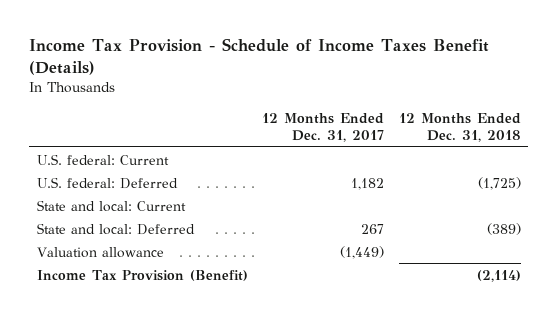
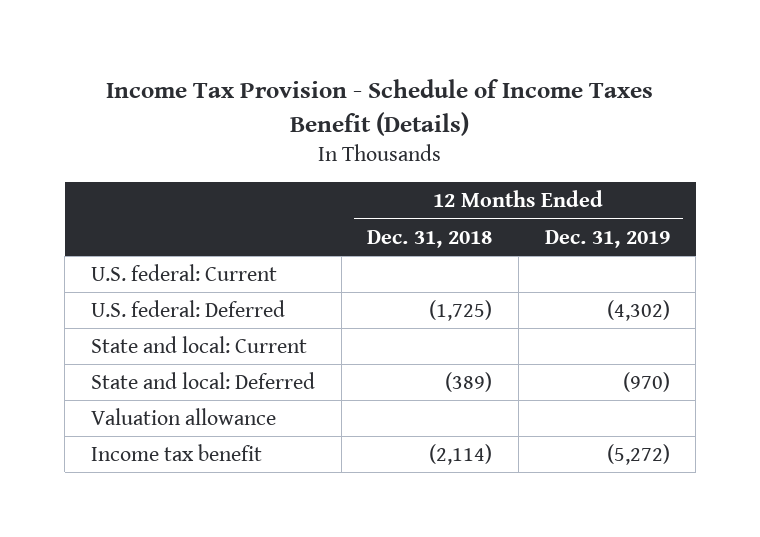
[262,113,385,142] 12 Months Ended Dec. 31, 2017 -> none
none -> [544,229,670,248] Dec. 31, 2019
[36,269,248,281] Income Tax Provision (Benefit) -> [90,443,262,461] Income tax benefit

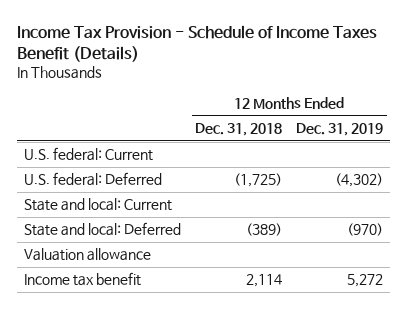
[429,443,493,465] (2,114) -> [246,274,283,288] 2,114
[606,443,670,465] (5,272) -> [347,274,384,288] 5,272

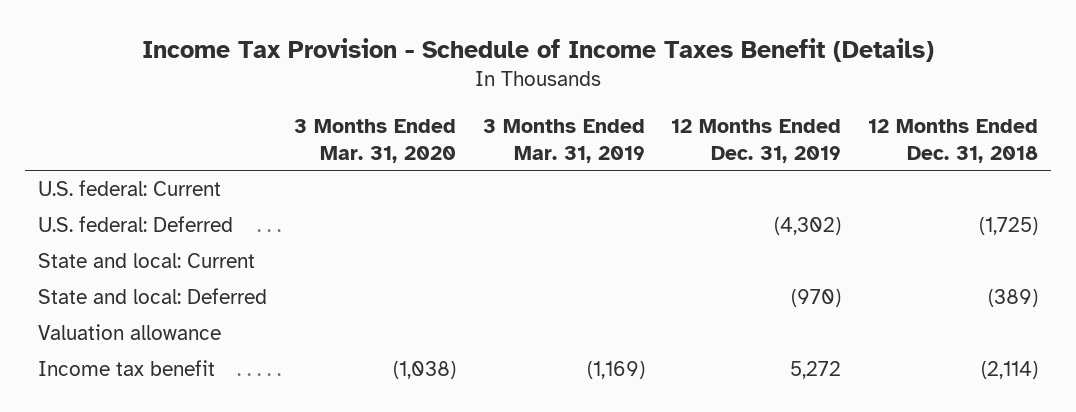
none -> [294,118,457,163] 3 Months Ended Mar. 31, 2020
none -> [482,118,645,163] 3 Months Ended Mar. 31, 2019
[246,274,283,288] 2,114 -> [981,360,1039,379] (2,114)

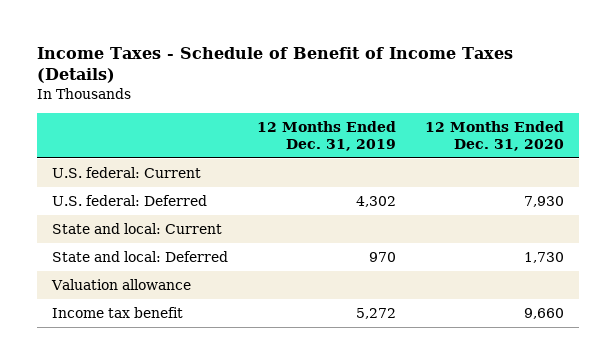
[142,37,935,62] Income Tax Provision - Schedule of Income Taxes Benefit (Details) -> [37,46,514,84] Income Taxes - Schedule of Benefit of Income Taxes (Details)
[294,118,457,163] 3 Months Ended Mar. 31, 2020 -> none
[482,118,645,163] 3 Months Ended Mar. 31, 2019 -> none
[868,118,1039,163] 12 Months Ended Dec. 31, 2018 -> none
none -> [425,120,565,152] 12 Months Ended Dec. 31, 2020
[774,216,842,235] (4,302) -> [355,195,396,207] 4,302
[791,288,842,307] (970) -> [368,251,396,262] 970

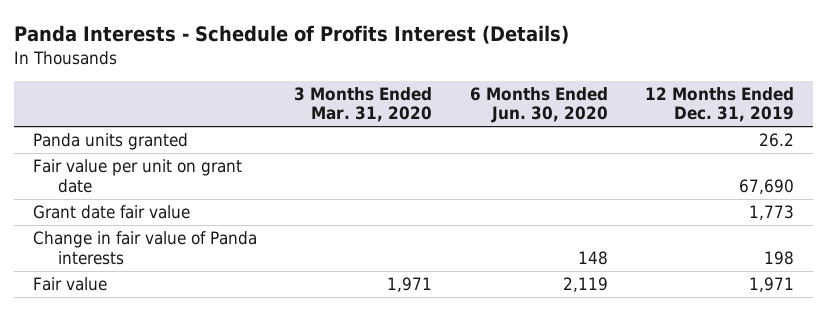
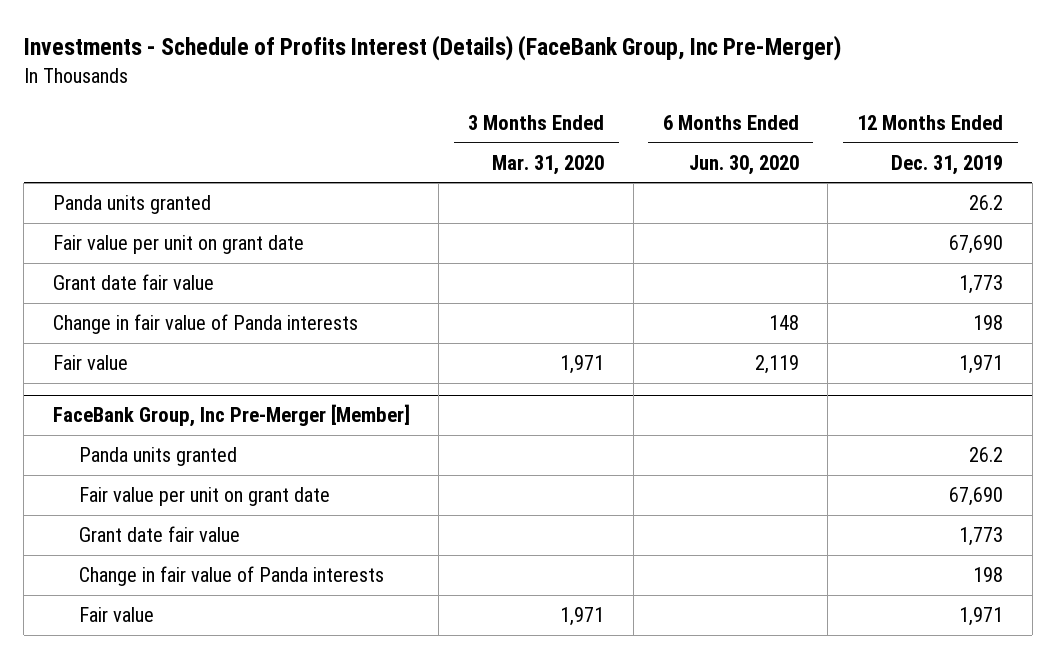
[14,24,570,44] Panda Interests - Schedule of Profits Interest (Details) -> [23,35,841,62] Investments - Schedule of Profits Interest (Details) (FaceBank Group, Inc Pre-Merger)
none -> [52,404,410,428] FaceBank Group, Inc Pre-Merger [Member]
none -> [79,447,238,467] Panda units granted
none -> [79,487,331,507] Fair value per unit on grant date
none -> [79,526,241,543] Grant date fair value
none -> [79,566,385,587] Change in fair value of Panda interests
none -> [79,607,155,623] Fair value

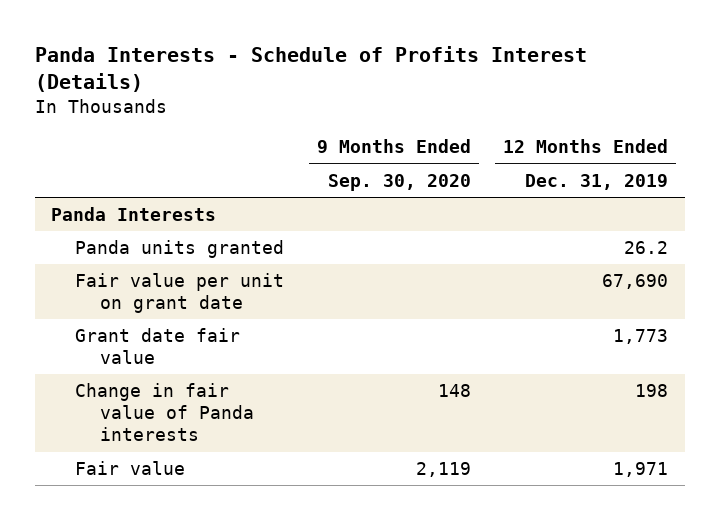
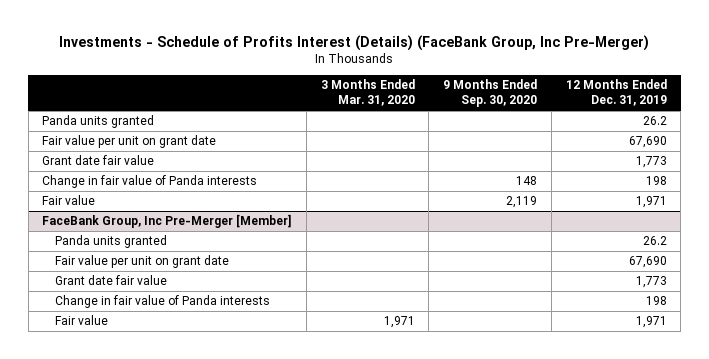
[34,45,587,93] Panda Interests - Schedule of Profits Interest (Details) -> [59,34,650,51] Investments - Schedule of Profits Interest (Details) (FaceBank Group, Inc Pre-Merger)
none -> [320,79,415,107] 3 Months Ended Mar. 31, 2020
[50,207,216,222] Panda Interests -> none
none -> [42,214,293,229] FaceBank Group, Inc Pre-Merger [Member]
none -> [54,235,167,249] Panda units granted
none -> [54,255,229,269] Fair value per unit on grant date
none -> [54,275,167,286] Grant date fair value
none -> [54,295,270,309] Change in fair value of Panda interests
none -> [54,315,108,326] Fair value

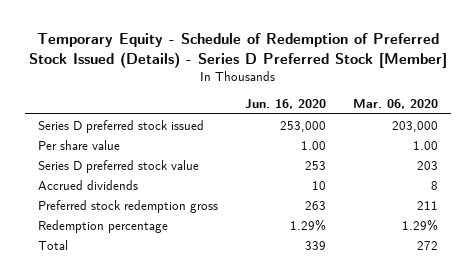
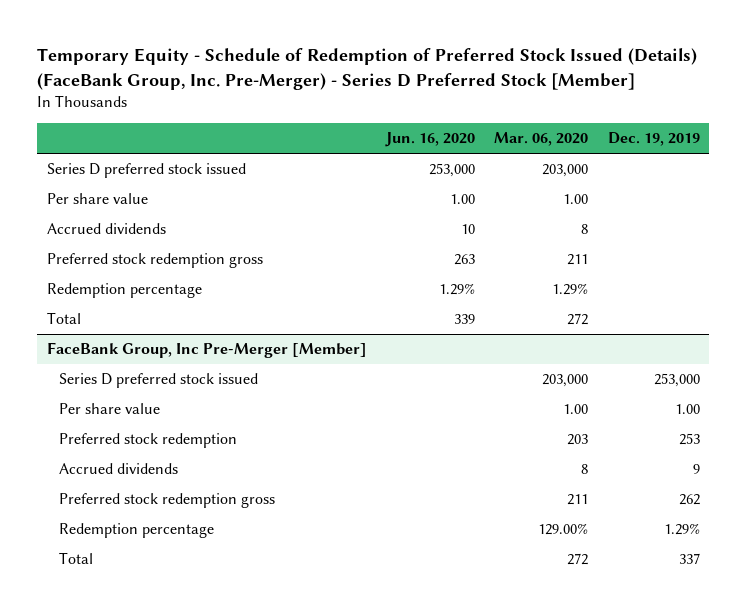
[29,33,448,68] Temporary Equity - Schedule of Redemption of Preferred Stock Issued (Details) - Series D Preferred Stock [Member] -> [36,48,697,90] Temporary Equity - Schedule of Redemption of Preferred Stock Issued (Details) (FaceBank Group, Inc. Pre-Merger) - Series D Preferred Stock [Member]
none -> [607,132,700,147] Dec. 19, 2019
[38,159,200,173] Series D preferred stock value -> none
none -> [46,342,367,359] FaceBank Group, Inc Pre-Merger [Member]
none -> [59,373,259,389] Series D preferred stock issued
none -> [59,403,161,415] Per share value
none -> [59,433,238,449] Preferred stock redemption
none -> [59,463,179,475] Accrued dividends
none -> [59,493,276,509] Preferred stock redemption gross
none -> [59,523,215,539] Redemption percentage
none -> [59,552,94,565] Total

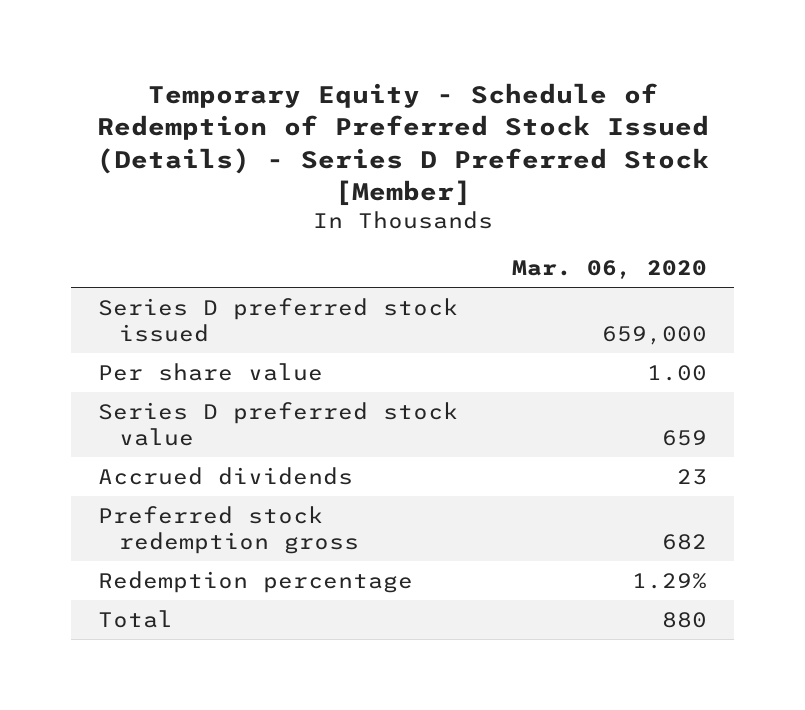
[36,48,697,90] Temporary Equity - Schedule of Redemption of Preferred Stock Issued (Details) (FaceBank Group, Inc. Pre-Merger) - Series D Preferred Stock [Member] -> [96,83,709,206] Temporary Equity - Schedule of Redemption of Preferred Stock Issued (Details) - Series D Preferred Stock [Member]
[384,132,475,148] Jun. 16, 2020 -> none
[607,132,700,147] Dec. 19, 2019 -> none
[542,164,589,178] 203,000 -> [602,325,708,345] 659,000
none -> [97,401,458,446] Series D preferred stock value
[581,224,589,235] 8 -> [677,468,708,485] 23
[567,254,589,266] 211 -> [662,533,708,550] 682
[46,342,367,359] FaceBank Group, Inc Pre-Merger [Member] -> none
[59,373,259,389] Series D preferred stock issued -> none
[59,403,161,415] Per share value -> none
[59,433,238,449] Preferred stock redemption -> none
[59,463,179,475] Accrued dividends -> none
[59,493,276,509] Preferred stock redemption gross -> none
[59,523,215,539] Redemption percentage -> none
[59,552,94,565] Total -> none
[567,313,589,326] 272 -> [662,611,708,628] 880

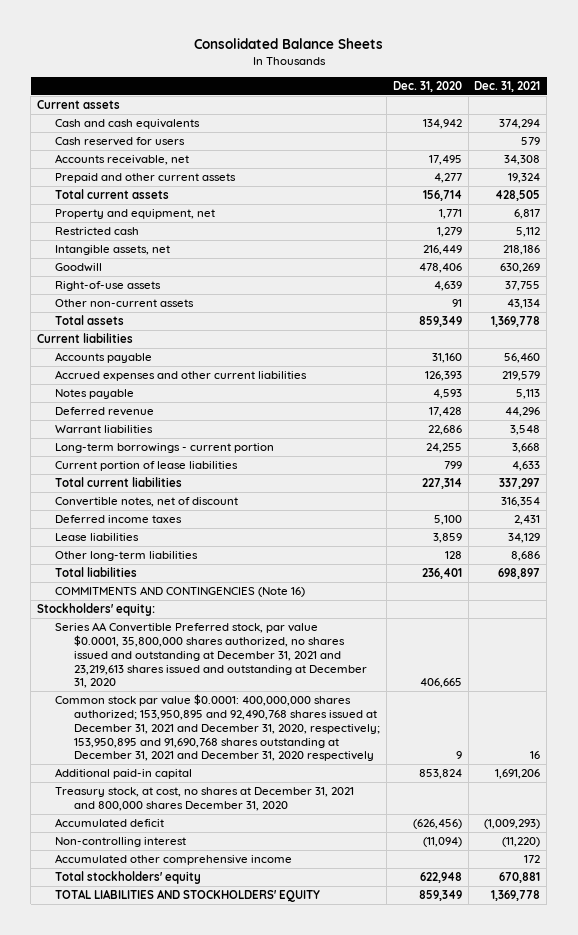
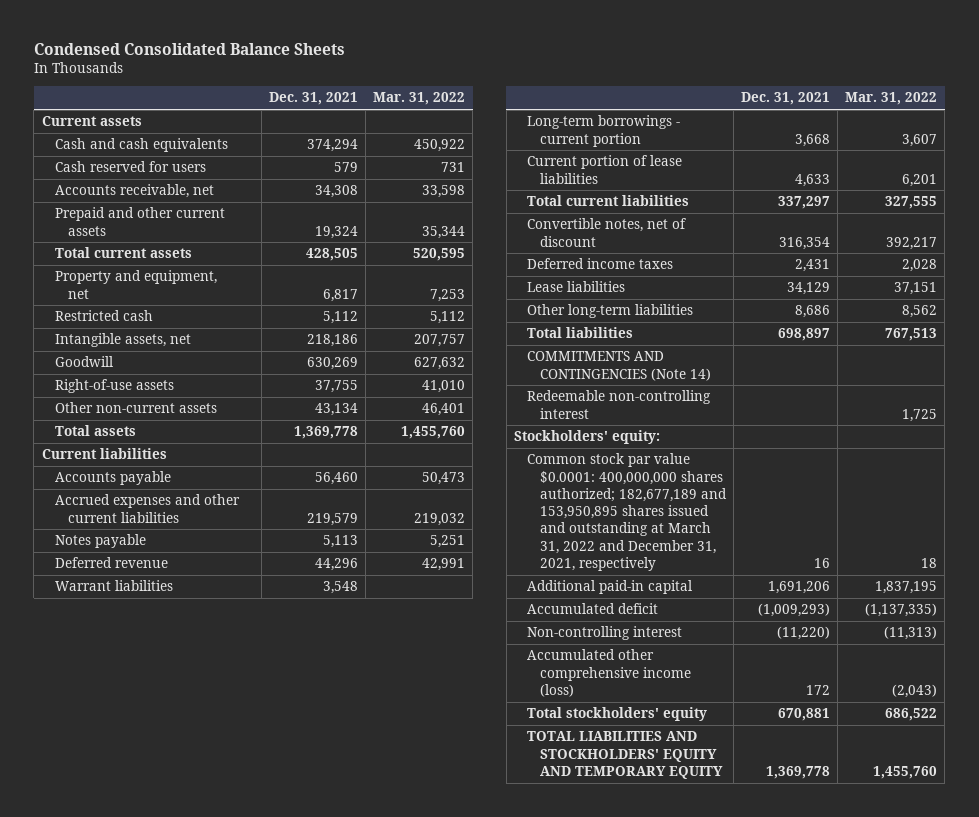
[193,37,383,49] Consolidated Balance Sheets -> [33,42,345,55] Condensed Consolidated Balance Sheets
[392,80,462,92] Dec. 31, 2020 -> none
none -> [373,92,466,106] Mar. 31, 2022
[55,586,306,598] COMMITMENTS AND CONTINGENCIES (Note 16) -> [526,351,711,381] COMMITMENTS AND CONTINGENCIES (Note 14)
none -> [526,390,711,419] Redeemable non-controlling interest
[55,622,367,689] Series AA Convertible Preferred stock, par value $0.0001, 35,800,000 shares authorized, no shares issued and outstanding at December 31, 2021 and 23,219,613 shares issued and outstanding at December 31, 2020 -> none
[55,694,380,762] Common stock par value $0.0001: 400,000,000 shares authorized; 153,950,895 and 92,490,768 shares issued at December 31, 2021 and December 31, 2020, respectively; 153,950,895 and 91,690,768 shares outstanding at December 31, 2021 and December 31, 2020 respectively -> [526,453,727,571] Common stock par value $0.0001: 400,000,000 shares authorized; 182,677,189 and 153,950,895 shares issued and outstanding at March 31, 2022 and December 31, 2021, respectively
[55,787,355,812] Treasury stock, at cost, no shares at December 31, 2021 and 800,000 shares December 31, 2020 -> none
[55,854,293,866] Accumulated other comprehensive income -> [526,649,691,697] Accumulated other comprehensive income (loss)
[55,889,321,903] TOTAL LIABILITIES AND STOCKHOLDERS' EQUITY -> [526,731,723,779] TOTAL LIABILITIES AND STOCKHOLDERS' EQUITY AND TEMPORARY EQUITY

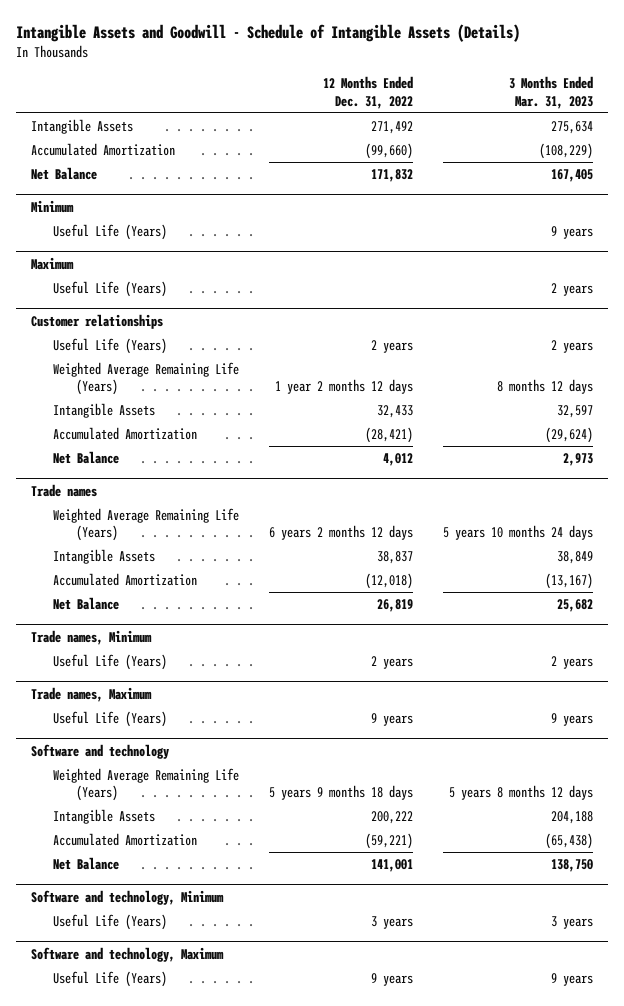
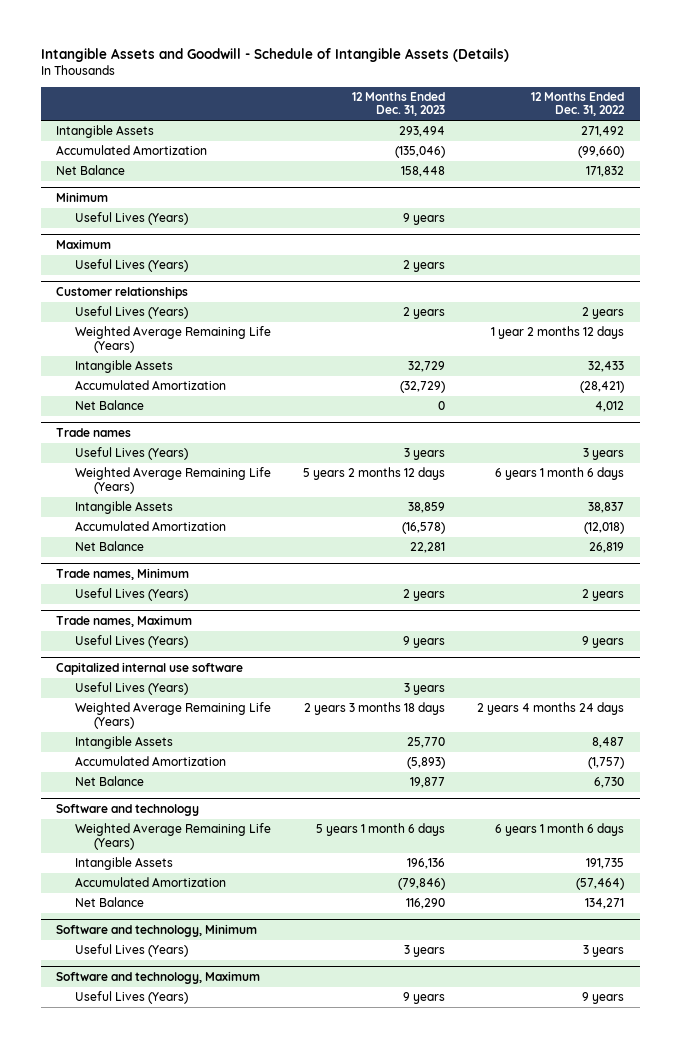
[509,76,594,109] 3 Months Ended Mar. 31, 2023 -> none
none -> [351,91,445,117] 12 Months Ended Dec. 31, 2023
[53,223,168,240] Useful Life (Years) -> [75,212,189,226] Useful Lives (Years)
[53,280,168,297] Useful Life (Years) -> [75,259,189,273] Useful Lives (Years)
[53,337,168,354] Useful Life (Years) -> [75,306,189,320] Useful Lives (Years)
none -> [75,447,189,461] Useful Lives (Years)
[269,525,414,541] 6 years 2 months 12 days -> [494,467,624,481] 6 years 1 month 6 days
[53,653,168,670] Useful Life (Years) -> [75,588,189,602] Useful Lives (Years)
[53,710,168,727] Useful Life (Years) -> [75,635,189,649] Useful Lives (Years)
none -> [56,662,244,676] Capitalized internal use software
none -> [75,682,189,696] Useful Lives (Years)
none -> [75,702,272,729] Weighted Average Remaining Life (Years)
none -> [75,736,174,750] Intangible Assets
none -> [75,756,227,767] Accumulated Amortization
none -> [75,776,145,787] Net Balance
[269,785,414,801] 5 years 9 months 18 days -> [494,823,624,837] 6 years 1 month 6 days
[371,810,414,824] 200,222 -> [585,858,624,870] 191,735
[365,832,414,849] (59,221) -> [575,878,624,891] (57,464)
[371,858,414,872] 141,001 -> [584,898,624,910] 134,271
[53,913,168,930] Useful Life (Years) -> [75,944,189,958] Useful Lives (Years)
[53,970,168,987] Useful Life (Years) -> [75,991,189,1005] Useful Lives (Years)

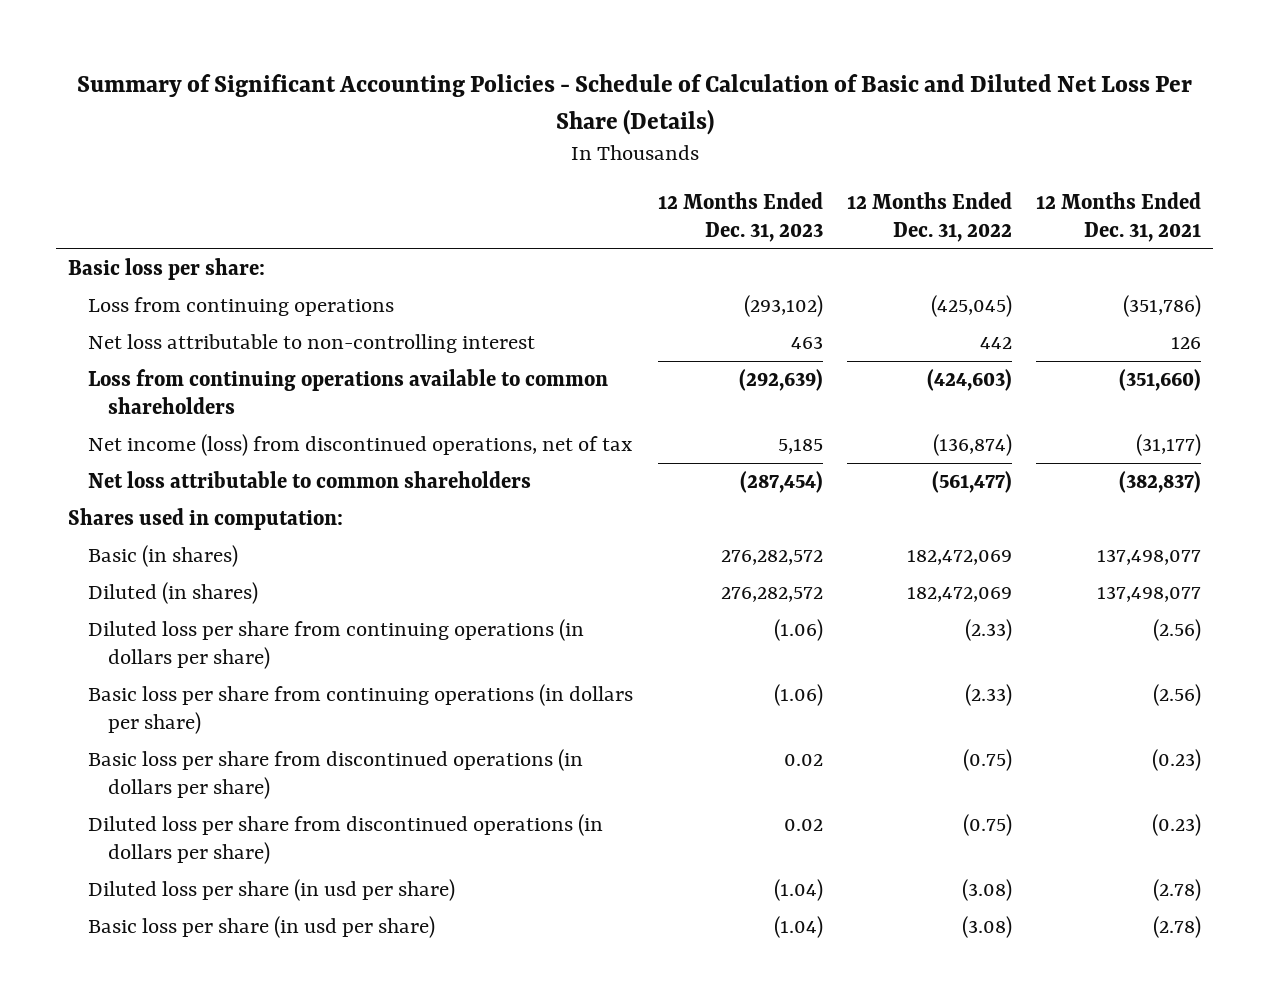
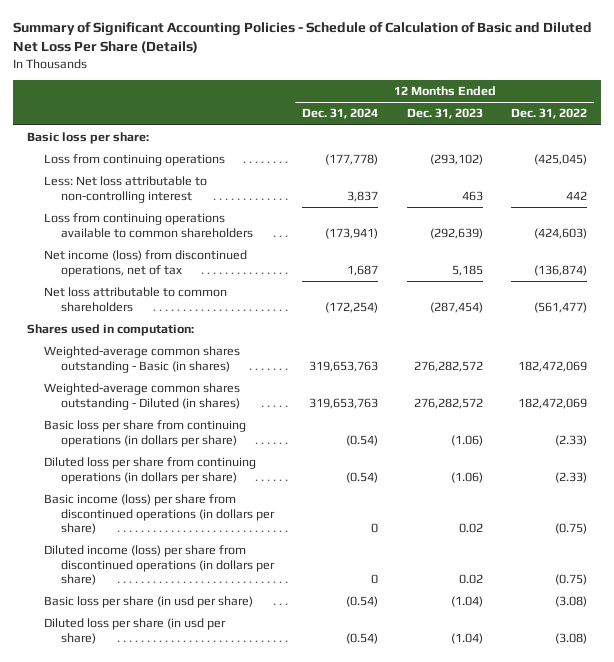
[1036,191,1202,242] 12 Months Ended Dec. 31, 2021 -> none
none -> [302,108,379,120] Dec. 31, 2024
[88,334,536,354] Net loss attributable to non-controlling interest -> [44,176,208,203] Less: Net loss attributable to non-controlling interest
[88,545,239,568] Basic (in shares) -> [44,346,241,373] Weighted-average common shares outstanding - Basic (in shares)
[88,582,259,605] Diluted (in shares) -> [44,383,241,410] Weighted-average common shares outstanding - Diluted (in shares)
[88,619,585,670] Diluted loss per share from continuing operations (in dollars per share) -> [44,457,257,484] Diluted loss per share from continuing operations (in dollars per share)
[88,749,584,800] Basic loss per share from discontinued operations (in dollars per share) -> [44,494,276,535] Basic income (loss) per share from discontinued operations (in dollars per share)
[88,814,604,865] Diluted loss per share from discontinued operations (in dollars per share) -> [44,545,276,586] Diluted income (loss) per share from discontinued operations (in dollars per share)
[88,879,456,902] Diluted loss per share (in usd per share) -> [44,618,227,644] Diluted loss per share (in usd per share)

